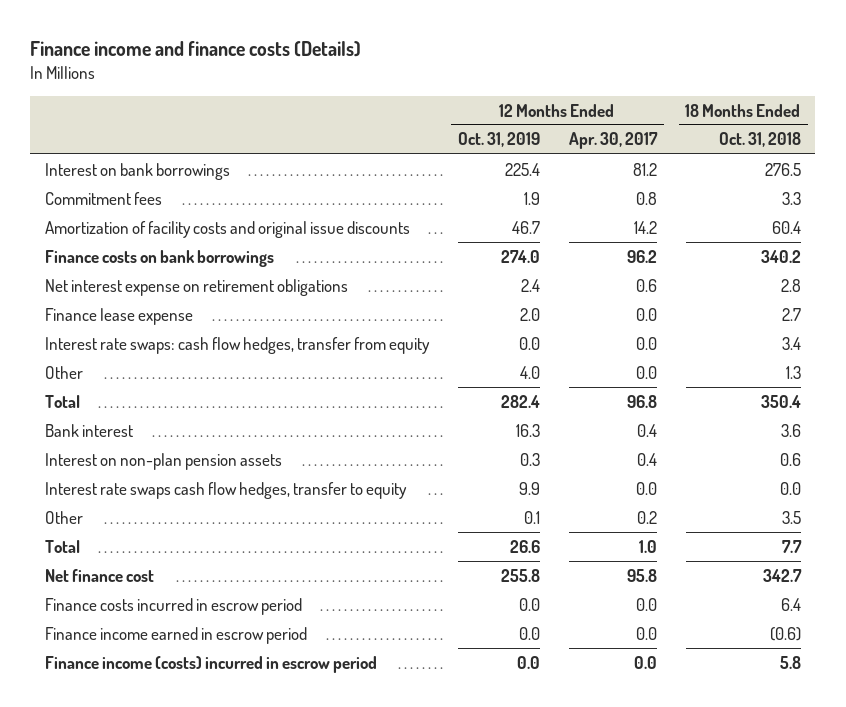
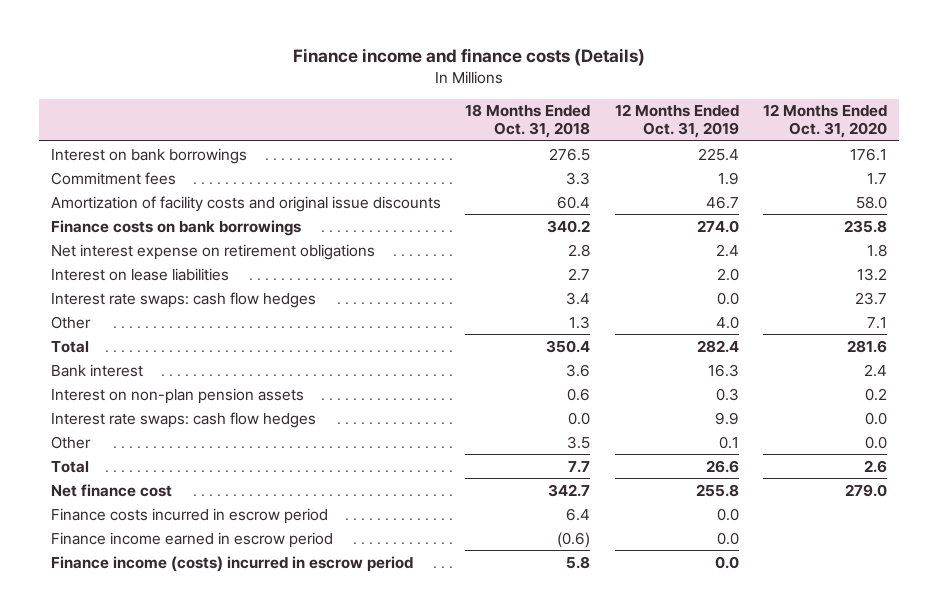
[568,132,658,150] Apr. 30, 2017 -> none
none -> [763,104,888,139] 12 Months Ended Oct. 31, 2020
[44,307,193,325] Finance lease expense -> [50,267,229,281] Interest on lease liabilities
[44,336,430,354] Interest rate swaps: cash flow hedges, transfer from equity -> [50,291,316,308] Interest rate swaps: cash flow hedges
[44,481,407,499] Interest rate swaps cash flow hedges, transfer to equity -> [50,411,316,428] Interest rate swaps: cash flow hedges

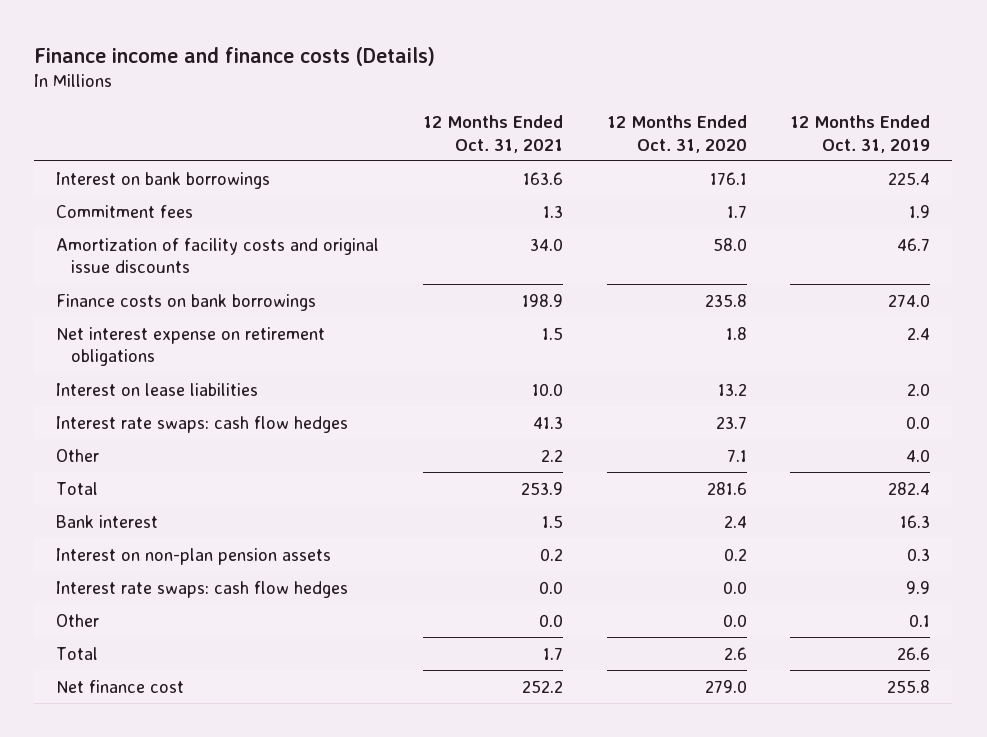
[465,104,591,139] 18 Months Ended Oct. 31, 2018 -> none
none -> [422,114,563,153] 12 Months Ended Oct. 31, 2021
[50,507,328,524] Finance costs incurred in escrow period -> none
[50,531,333,548] Finance income earned in escrow period -> none
[50,555,413,572] Finance income (costs) incurred in escrow period -> none

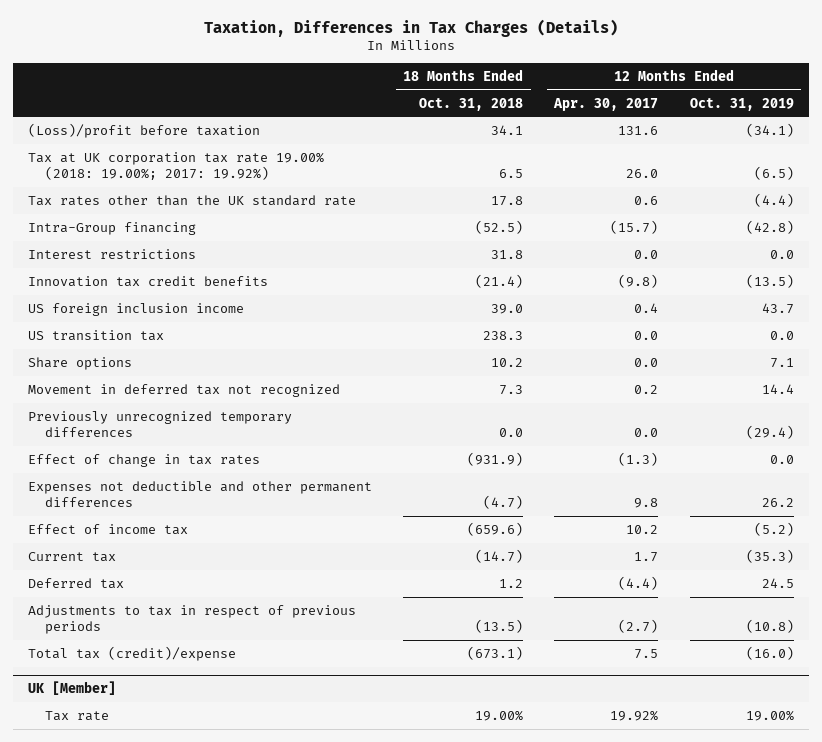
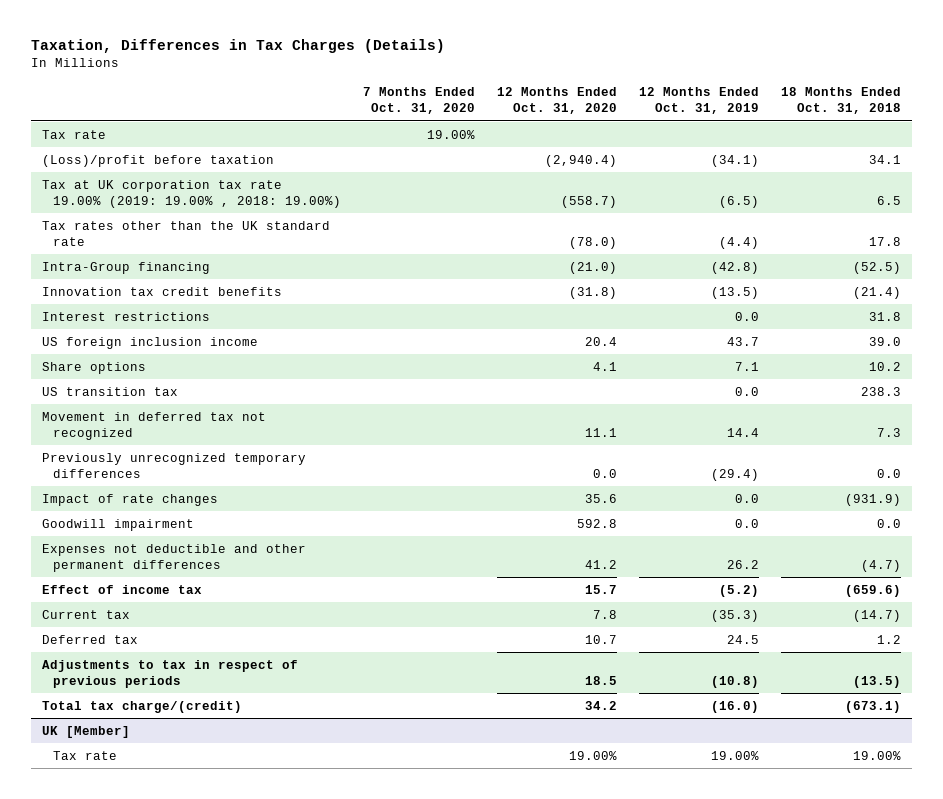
[553,97,659,111] Apr. 30, 2017 -> none
none -> [363,87,476,115] 7 Months Ended Oct. 31, 2020
none -> [497,87,618,115] 12 Months Ended Oct. 31, 2020
none -> [41,129,106,139] Tax rate
[28,151,325,181] Tax at UK corporation tax rate 19.00% (2018: 19.00%; 2017: 19.92%) -> [41,179,342,208] Tax at UK corporation tax rate 19.00% (2019: 19.00% , 2018: 19.00%)
[28,248,197,259] Interest restrictions -> [41,311,210,321] Interest restrictions
[28,329,165,341] US transition tax -> [41,386,178,396] US transition tax
[28,453,261,467] Effect of change in tax rates -> [41,493,218,506] Impact of rate changes
none -> [41,518,194,531] Goodwill impairment
[28,645,237,661] Total tax (credit)/expense -> [41,700,242,713] Total tax charge/(credit)

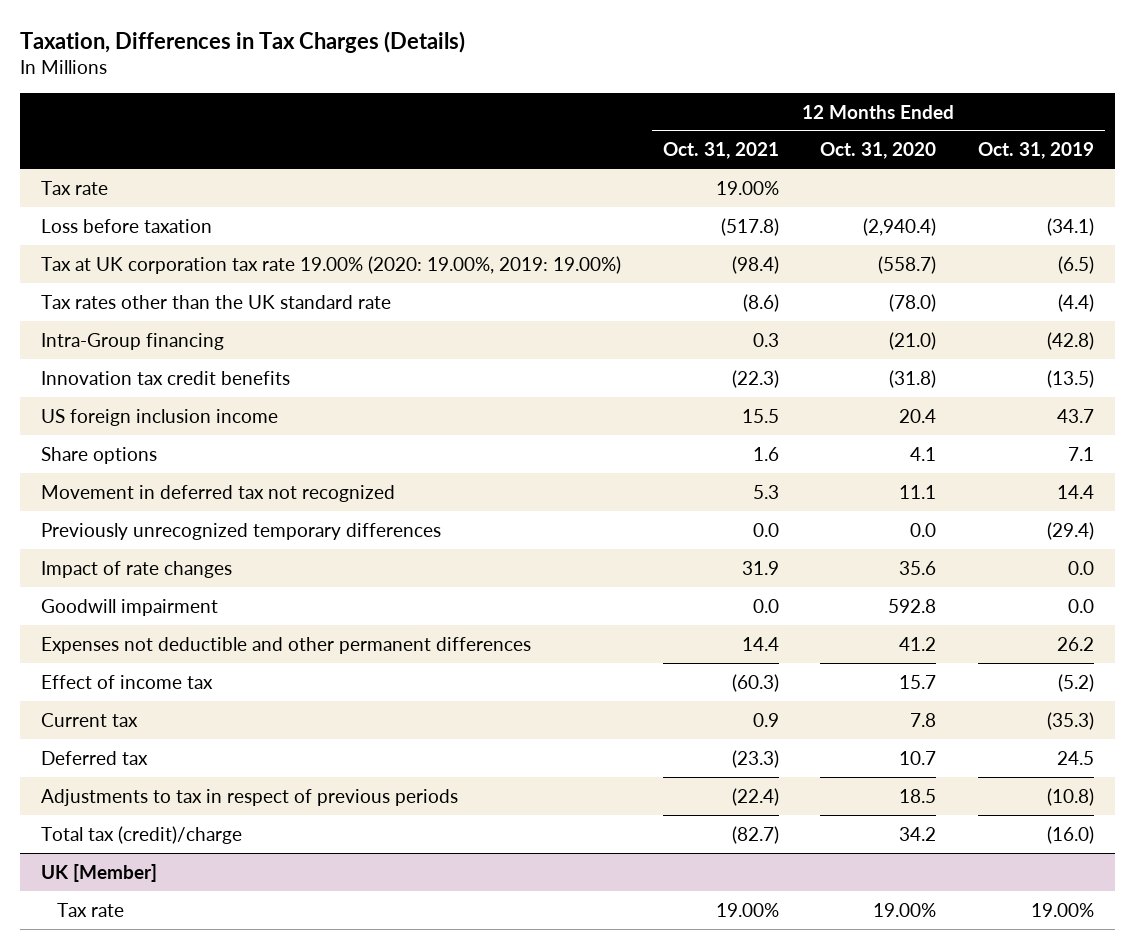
[363,87,476,115] 7 Months Ended Oct. 31, 2020 -> none
[781,87,902,115] 18 Months Ended Oct. 31, 2018 -> none
none -> [662,142,779,160] Oct. 31, 2021
[41,154,274,167] (Loss)/profit before taxation -> [40,218,212,233] Loss before taxation
[41,179,342,208] Tax at UK corporation tax rate 19.00% (2019: 19.00% , 2018: 19.00%) -> [40,255,621,274] Tax at UK corporation tax rate 19.00% (2020: 19.00%, 2019: 19.00%)
[41,311,210,321] Interest restrictions -> none
[41,386,178,396] US transition tax -> none
[41,700,242,713] Total tax charge/(credit) -> [40,825,242,844] Total tax (credit)/charge

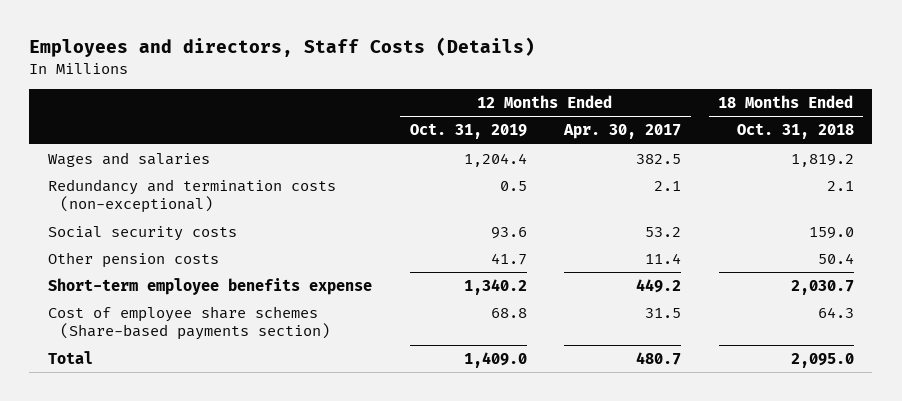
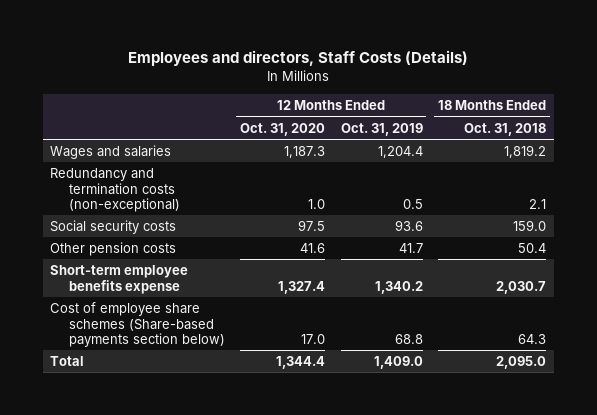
[563,124,682,140] Apr. 30, 2017 -> none
none -> [240,122,326,136] Oct. 31, 2020
[48,306,330,341] Cost of employee share schemes (Share-based payments section) -> [50,302,225,347] Cost of employee share schemes (Share-based payments section below)

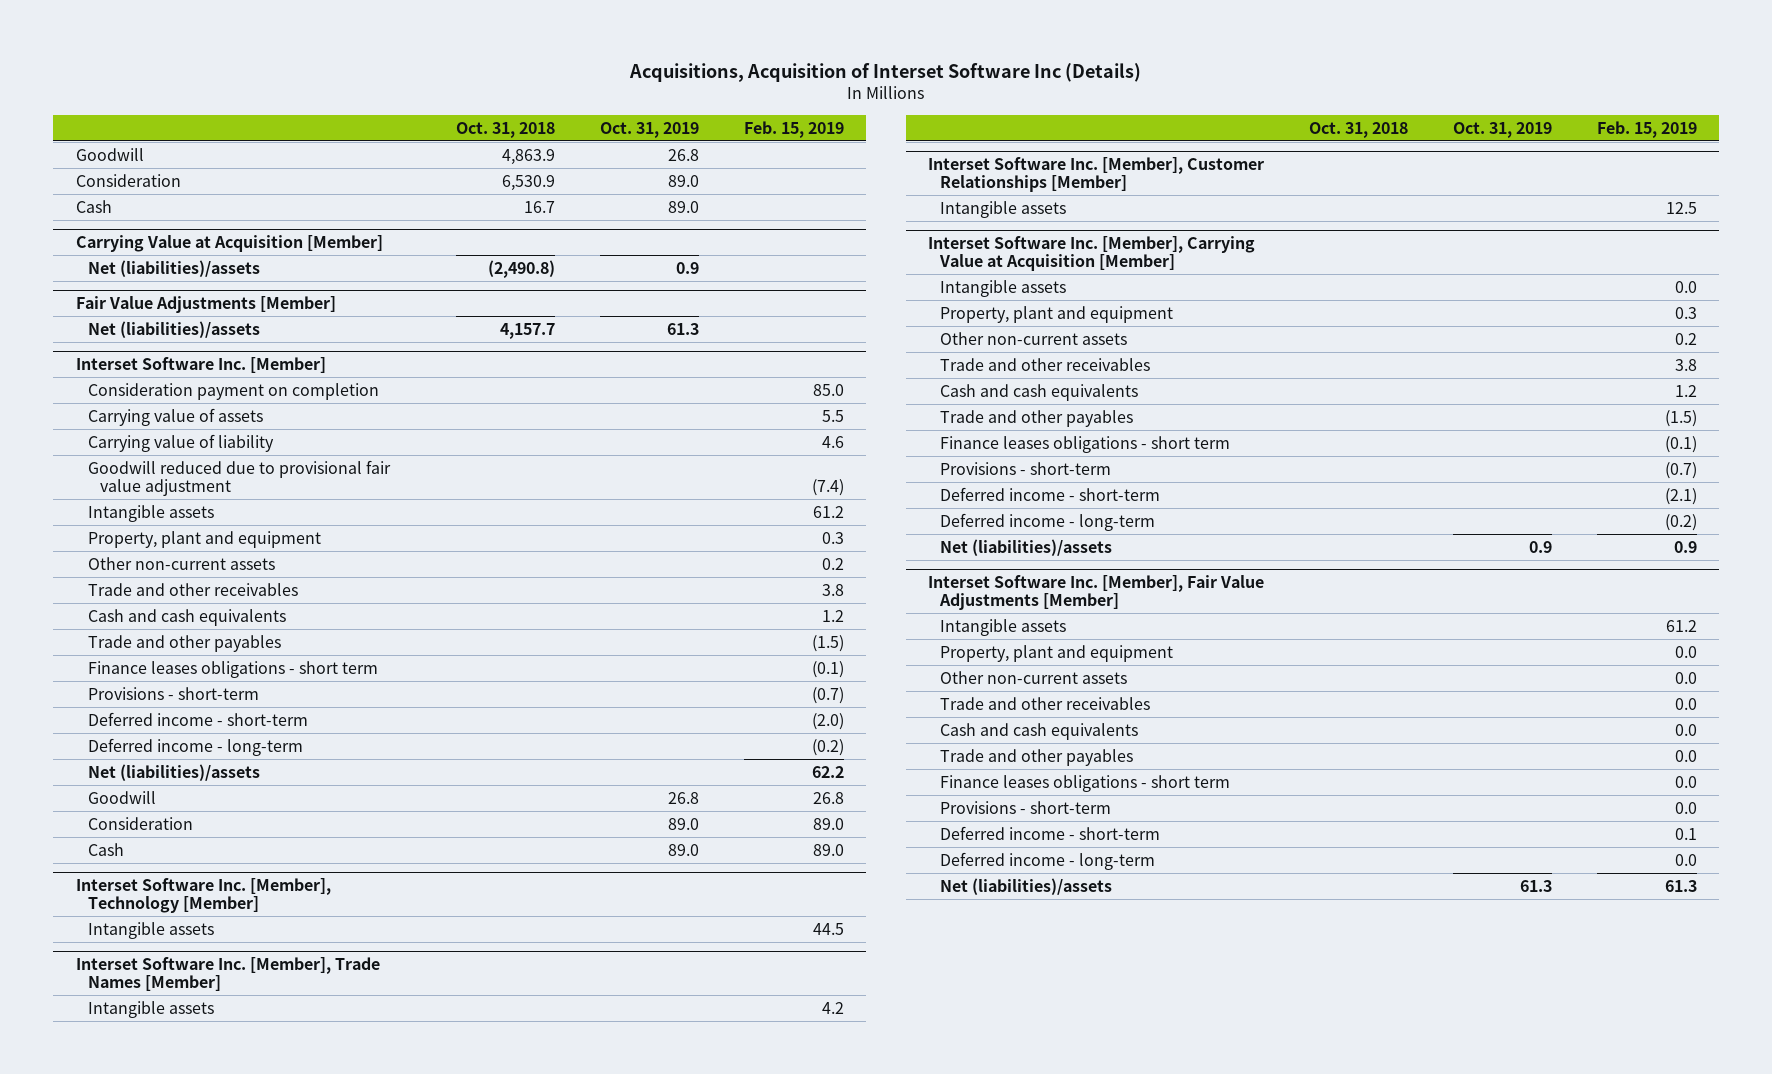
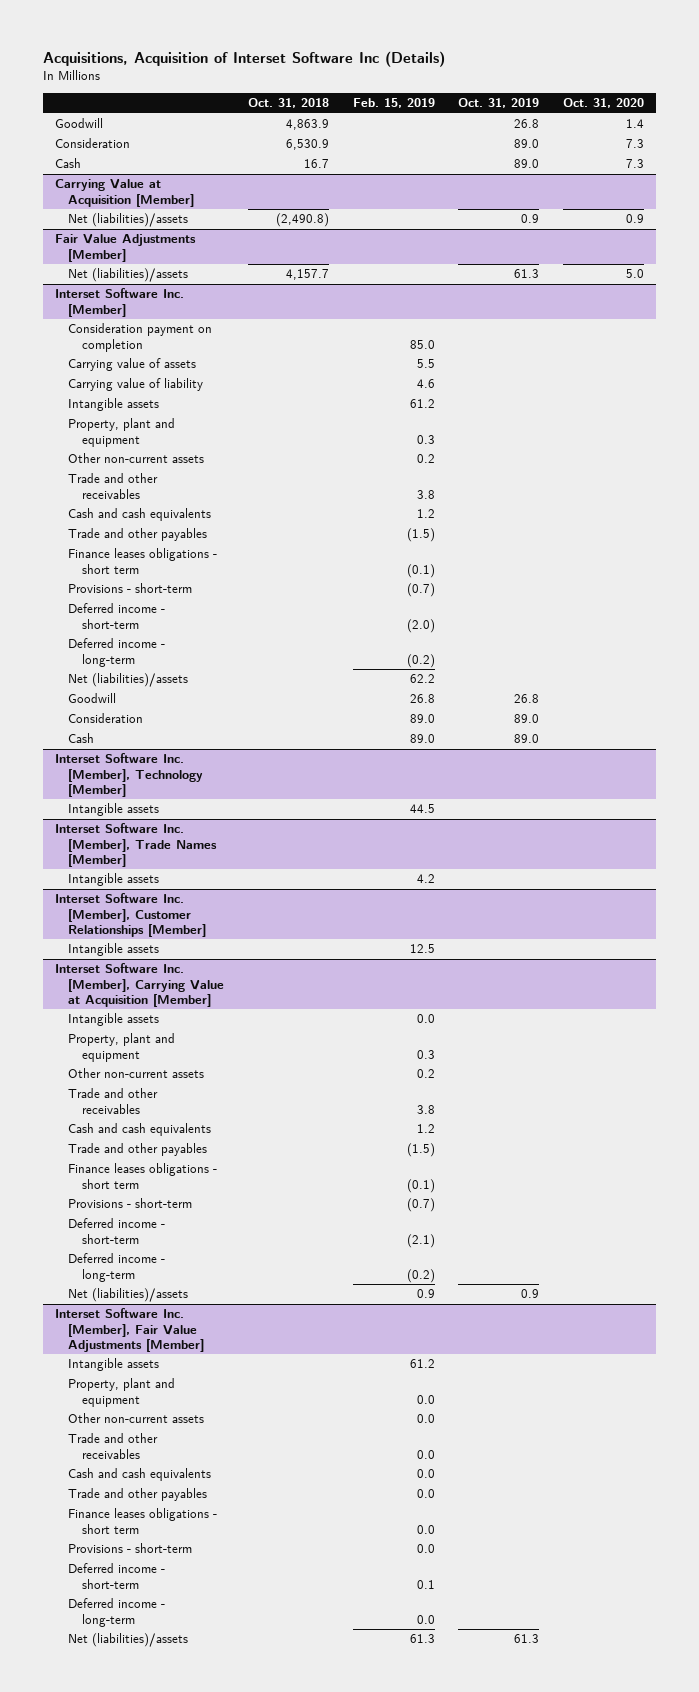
none -> [563,98,645,109] Oct. 31, 2020
[87,459,391,497] Goodwill reduced due to provisional fair value adjustment -> none

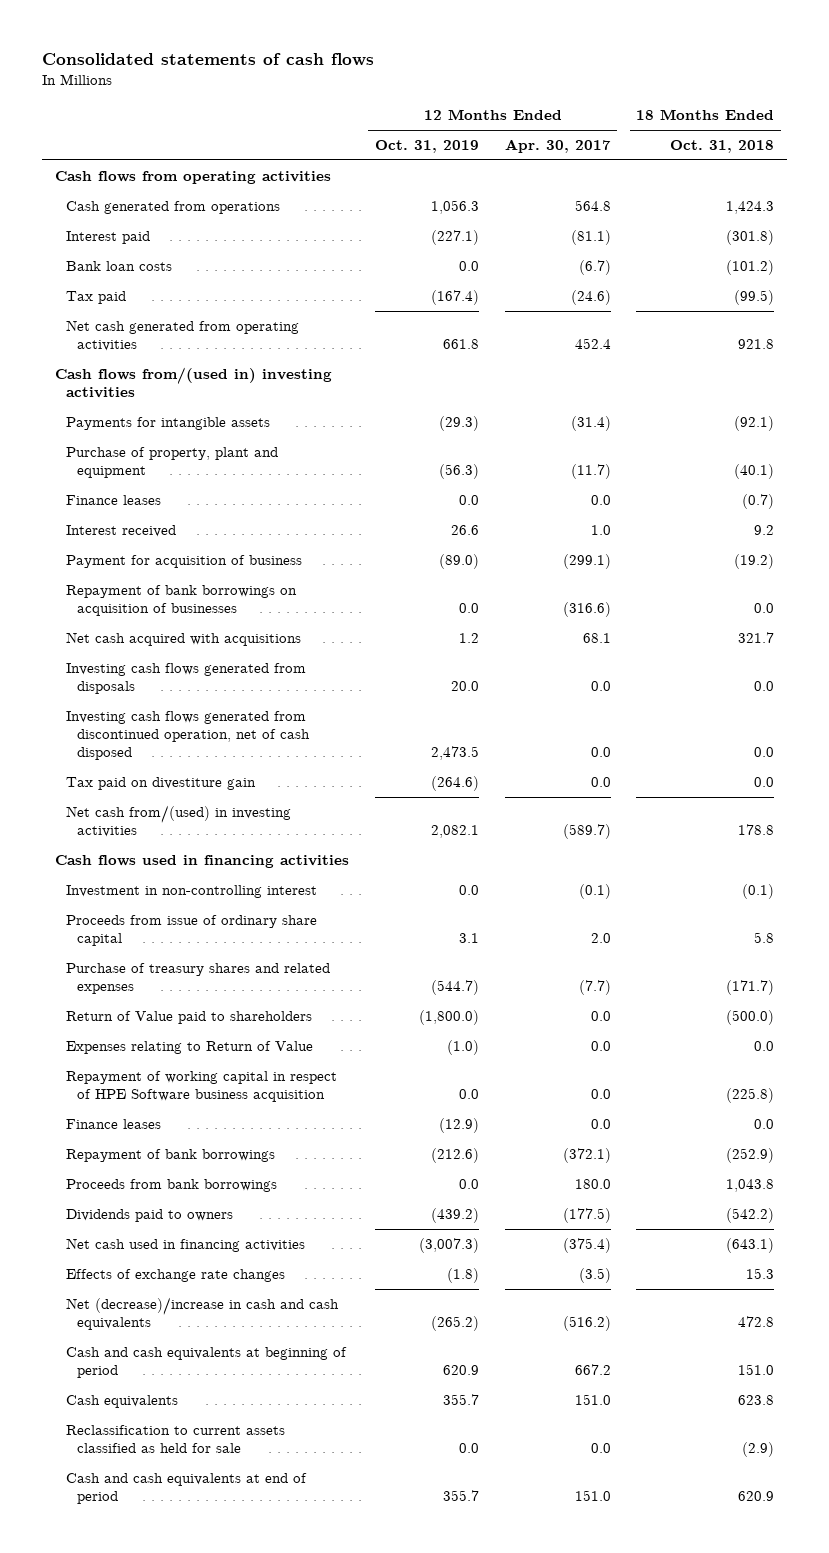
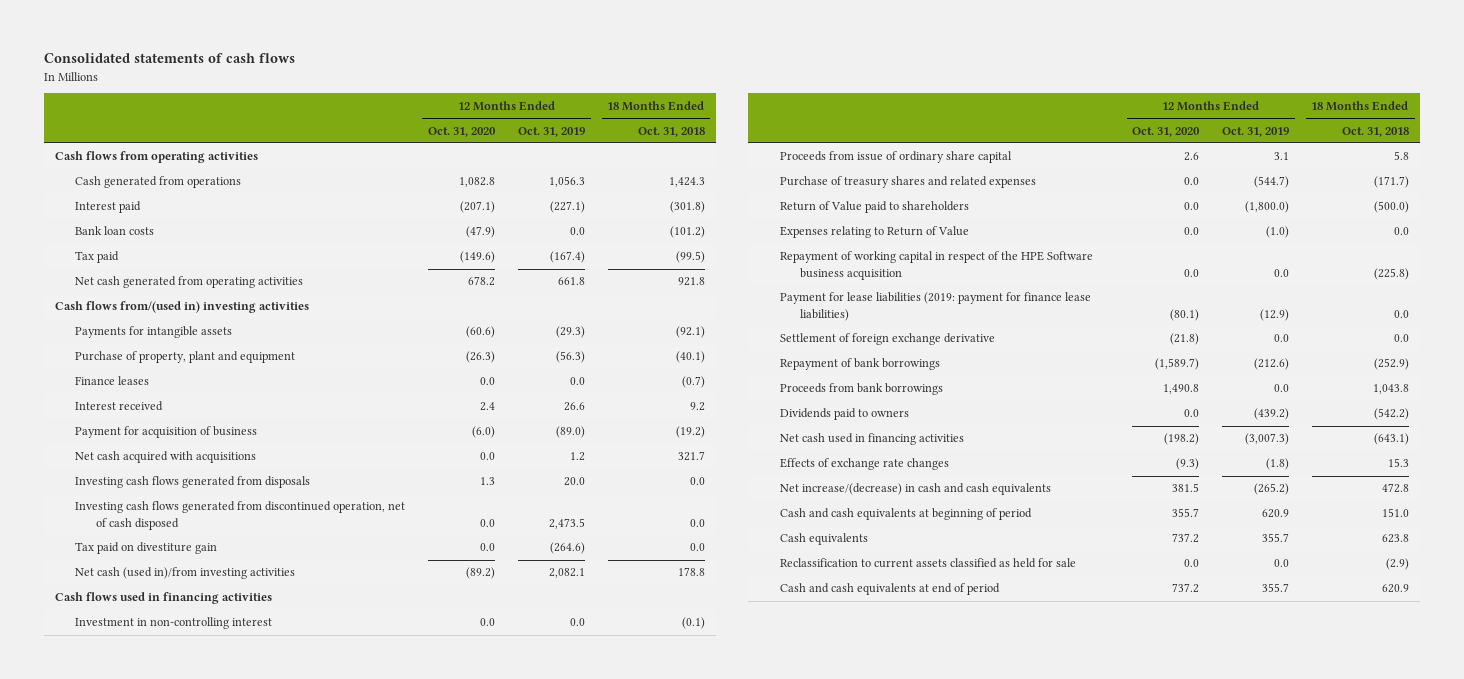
[504,139,611,154] Apr. 30, 2017 -> none
none -> [428,126,497,137] Oct. 31, 2020
[66,585,298,617] Repayment of bank borrowings on acquisition of businesses -> none
[66,805,292,838] Net cash from/(used) in investing activities -> [75,567,296,580] Net cash (used in)/from investing activities
[66,1071,338,1103] Repayment of working capital in respect of HPE Software business acquisition -> [779,251,1093,280] Repayment of working capital in respect of the HPE Software business acquisition
[66,1119,162,1130] Finance leases -> [779,292,1091,321] Payment for lease liabilities (2019: payment for finance lease liabilities)
none -> [779,333,995,346] Settlement of foreign exchange derivative
[66,1297,340,1331] Net (decrease)/increase in cash and cash equivalents -> [779,483,1051,496] Net increase/(decrease) in cash and cash equivalents

